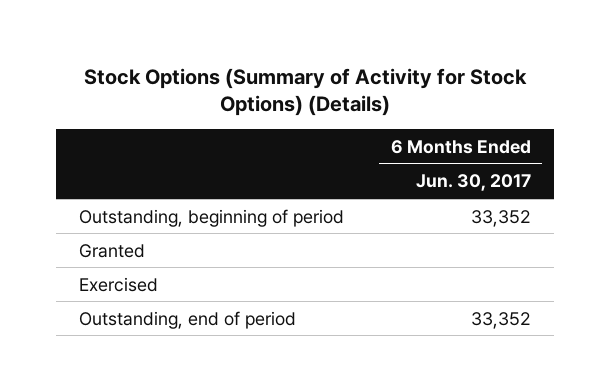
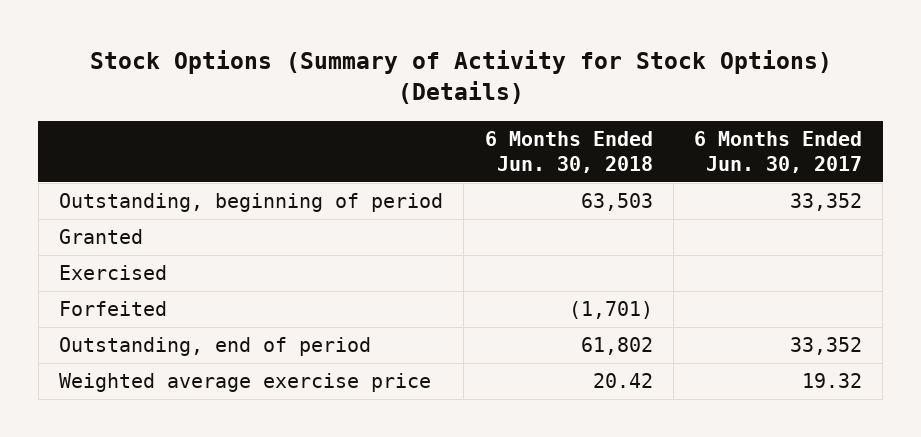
none -> [484,130,653,174] 6 Months Ended Jun. 30, 2018
none -> [58,301,167,317] Forfeited
none -> [58,373,431,393] Weighted average exercise price

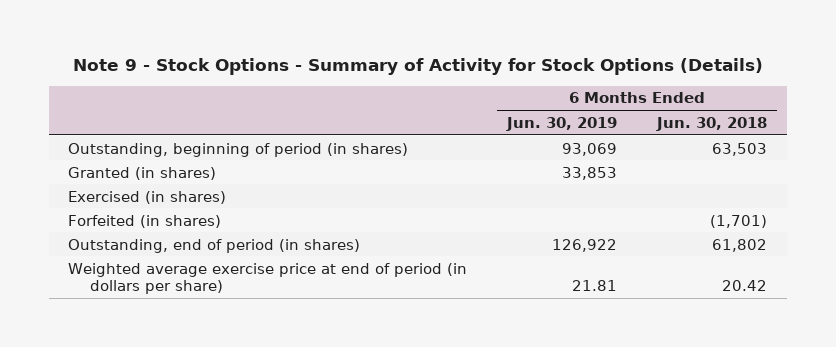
[89,50,832,105] Stock Options (Summary of Activity for Stock Options) (Details) -> [72,58,763,76] Note 9 - Stock Options - Summary of Activity for Stock Options (Details)
[694,130,863,174] 6 Months Ended Jun. 30, 2017 -> none
none -> [506,116,618,131] Jun. 30, 2019
[58,193,443,213] Outstanding, beginning of period -> [68,142,409,157] Outstanding, beginning of period (in shares)
[58,229,143,245] Granted -> [68,166,217,180] Granted (in shares)
[58,265,167,281] Exercised -> [68,190,227,204] Exercised (in shares)
[58,301,167,317] Forfeited -> [68,214,222,228] Forfeited (in shares)
[58,337,371,357] Outstanding, end of period -> [68,238,361,253] Outstanding, end of period (in shares)
[58,373,431,393] Weighted average exercise price -> [68,262,468,295] Weighted average exercise price at end of period (in dollars per share)

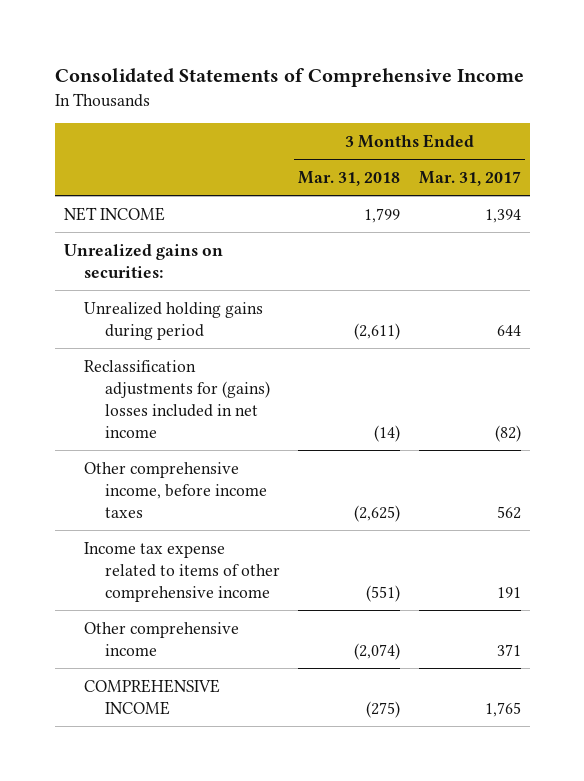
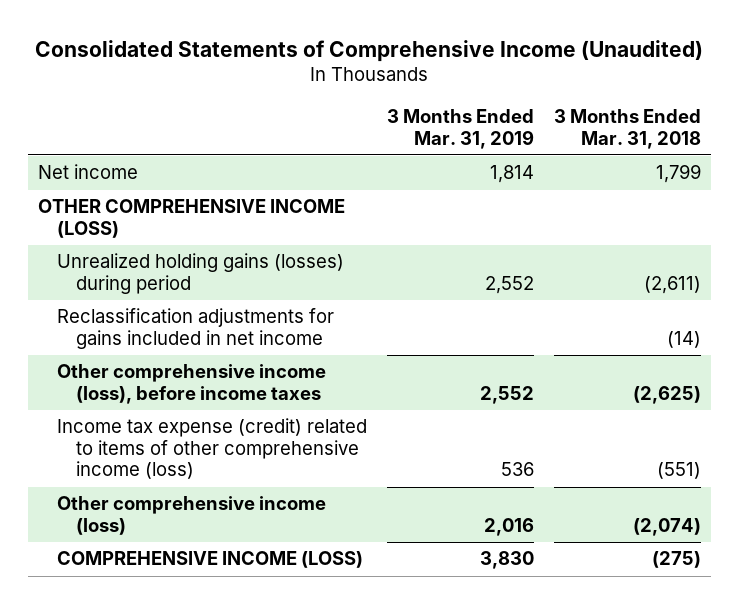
[54,67,524,87] Consolidated Statements of Comprehensive Income -> [35,39,704,62] Consolidated Statements of Comprehensive Income (Unaudited)
[418,170,521,186] Mar. 31, 2017 -> none
none -> [386,109,534,149] 3 Months Ended Mar. 31, 2019
[63,206,165,221] NET INCOME -> [38,164,139,180] Net income
[63,243,223,278] Unrealized gains on securities: -> [38,199,346,238] OTHER COMPREHENSIVE INCOME (LOSS)
[84,301,264,340] Unrealized holding gains during period -> [57,253,345,294] Unrealized holding gains (losses) during period
[84,359,271,439] Reclassification adjustments for (gains) losses included in net income -> [57,308,335,349] Reclassification adjustments for gains included in net income
[84,461,268,519] Other comprehensive income, before income taxes -> [57,364,327,404] Other comprehensive income (loss), before income taxes
[84,541,281,603] Income tax expense related to items of other comprehensive income -> [57,418,368,480] Income tax expense (credit) related to items of other comprehensive income (loss)
[84,621,240,656] Other comprehensive income -> [57,496,327,535] Other comprehensive income (loss)
[84,678,221,715] COMPREHENSIVE INCOME -> [57,551,364,569] COMPREHENSIVE INCOME (LOSS)

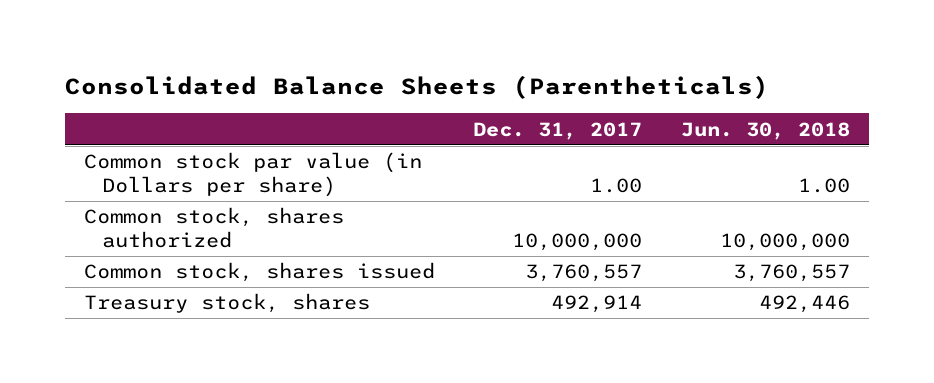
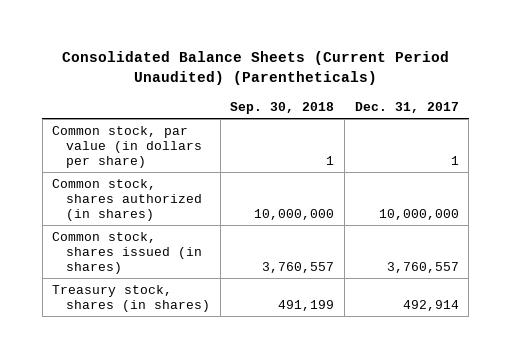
[64,75,769,100] Consolidated Balance Sheets (Parentheticals) -> [61,50,449,85] Consolidated Balance Sheets (Current Period Unaudited) (Parentheticals)
[680,121,850,140] Jun. 30, 2018 -> none
none -> [230,101,335,114] Sep. 30, 2018
[84,152,423,197] Common stock par value (in Dollars per share) -> [52,125,203,168] Common stock, par value (in dollars per share)
[590,177,643,193] 1.00 -> [450,155,459,165] 1
[84,207,345,248] Common stock, shares authorized -> [52,178,203,221] Common stock, shares authorized (in shares)
[84,262,436,283] Common stock, shares issued -> [52,231,203,274] Common stock, shares issued (in shares)
[84,293,371,314] Treasury stock, shares -> [52,284,211,312] Treasury stock, shares (in shares)

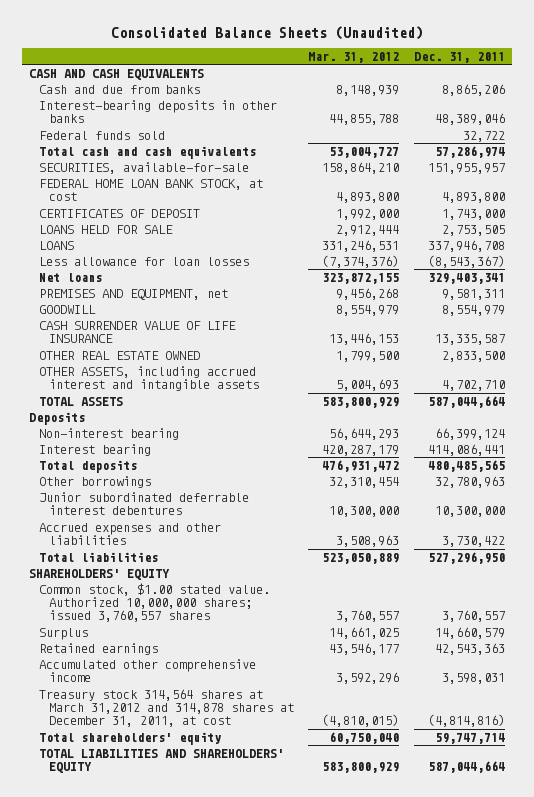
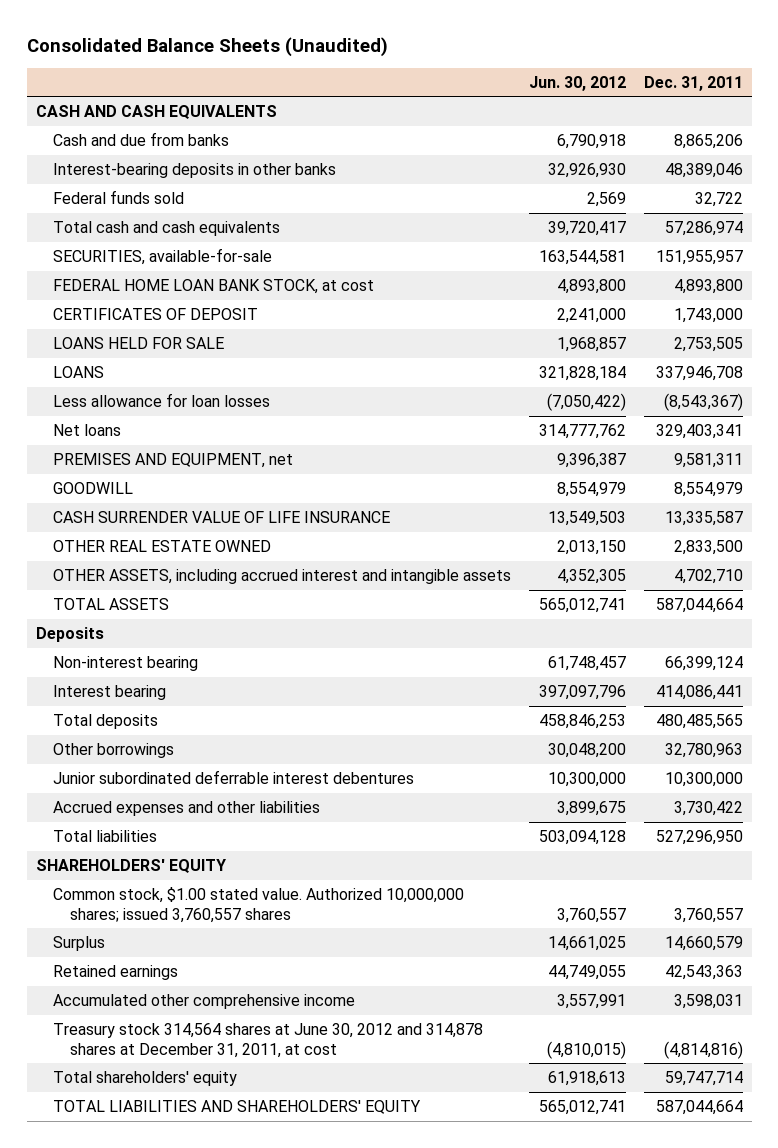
[308,51,400,63] Mar. 31, 2012 -> none
none -> [528,75,626,91] Jun. 30, 2012
[38,688,294,728] Treasury stock 314,564 shares at March 31,2012 and 314,878 shares at December 31, 2011, at cost -> [52,1023,483,1058] Treasury stock 314,564 shares at June 30, 2012 and 314,878 shares at December 31, 2011, at cost

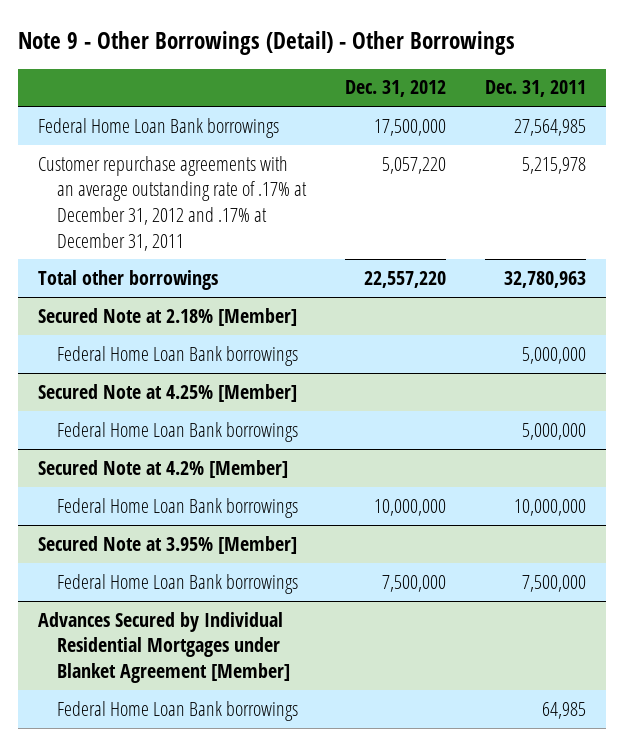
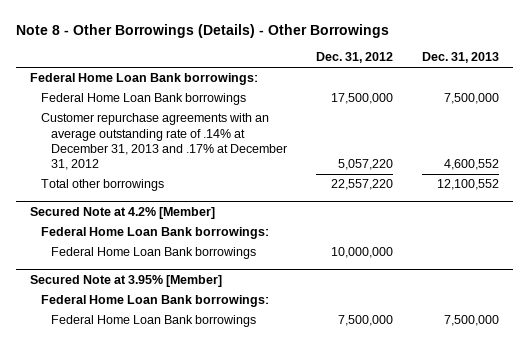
[18,30,516,55] Note 9 - Other Borrowings (Detail) - Other Borrowings -> [15,23,389,38] Note 8 - Other Borrowings (Details) - Other Borrowings
[485,80,587,98] Dec. 31, 2011 -> none
none -> [421,52,499,64] Dec. 31, 2013
none -> [29,73,258,86] Federal Home Loan Bank borrowings:
[37,155,308,251] Customer repurchase agreements with an average outstanding rate of .17% at December 31, 2012 and .17% at December 31, 2011 -> [40,113,288,170] Customer repurchase agreements with an average outstanding rate of .14% at December 31, 2013 and .17% at December 31, 2012
[37,307,297,326] Secured Note at 2.18% [Member] -> none
[57,345,299,366] Federal Home Loan Bank borrowings -> none
[37,383,297,402] Secured Note at 4.25% [Member] -> none
[57,421,299,442] Federal Home Loan Bank borrowings -> none
none -> [40,227,269,240] Federal Home Loan Bank borrowings:
none -> [40,295,269,308] Federal Home Loan Bank borrowings:
[37,611,291,683] Advances Secured by Individual Residential Mortgages under Blanket Agreement [Member] -> none
[57,700,299,721] Federal Home Loan Bank borrowings -> none

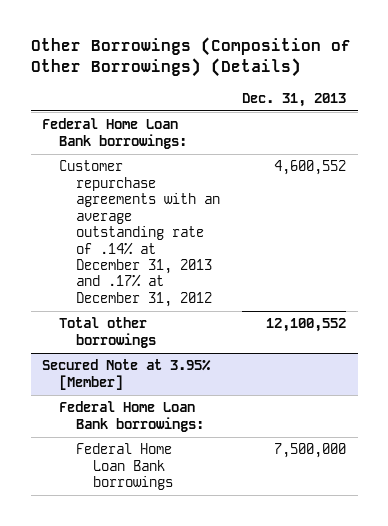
[15,23,389,38] Note 8 - Other Borrowings (Details) - Other Borrowings -> [30,37,351,78] Other Borrowings (Composition of Other Borrowings) (Details)
[316,52,394,64] Dec. 31, 2012 -> none
[40,93,246,106] Federal Home Loan Bank borrowings -> none
[29,206,215,219] Secured Note at 4.2% [Member] -> none
[40,227,269,240] Federal Home Loan Bank borrowings: -> none
[51,247,257,260] Federal Home Loan Bank borrowings -> none

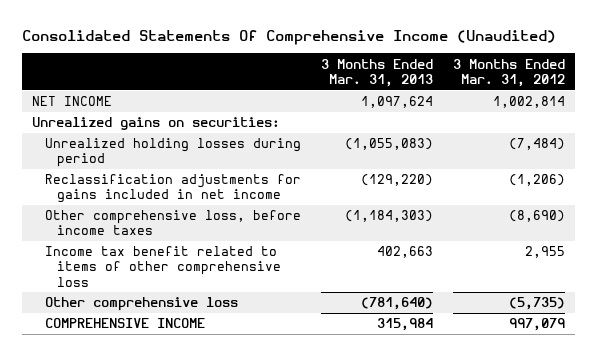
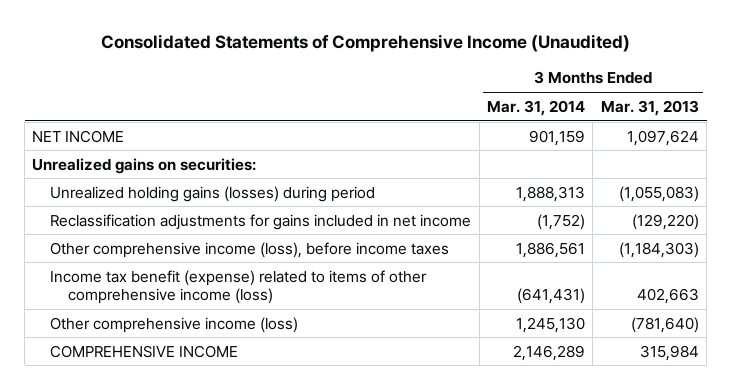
[21,29,556,45] Consolidated Statements Of Comprehensive Income (Unaudited) -> [100,34,630,53] Consolidated Statements of Comprehensive Income (Unaudited)
[452,58,565,87] 3 Months Ended Mar. 31, 2012 -> none
none -> [487,99,586,116] Mar. 31, 2014
[44,138,301,168] Unrealized holding losses during period -> [50,185,376,202] Unrealized holding gains (losses) during period
[44,210,301,236] Other comprehensive loss, before income taxes -> [50,241,450,258] Other comprehensive income (loss), before income taxes
[44,246,282,287] Income tax benefit related to items of other comprehensive loss -> [50,269,428,304] Income tax benefit (expense) related to items of other comprehensive income (loss)
[44,297,238,312] Other comprehensive loss -> [50,316,299,333] Other comprehensive income (loss)

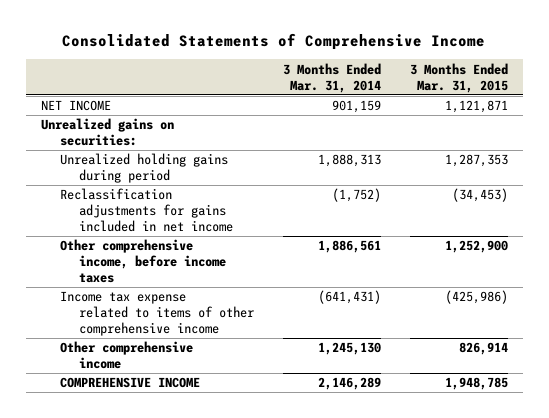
[100,34,630,53] Consolidated Statements of Comprehensive Income (Unaudited) -> [62,33,486,51] Consolidated Statements of Comprehensive Income
[600,99,699,116] Mar. 31, 2013 -> none
none -> [410,62,509,93] 3 Months Ended Mar. 31, 2015
[50,185,376,202] Unrealized holding gains (losses) during period -> [59,153,228,184] Unrealized holding gains during period
[50,241,450,258] Other comprehensive income (loss), before income taxes -> [59,239,226,284] Other comprehensive income, before income taxes
[50,269,428,304] Income tax benefit (expense) related to items of other comprehensive income (loss) -> [59,291,254,337] Income tax expense related to items of other comprehensive income
[50,316,299,333] Other comprehensive income (loss) -> [59,341,193,370] Other comprehensive income

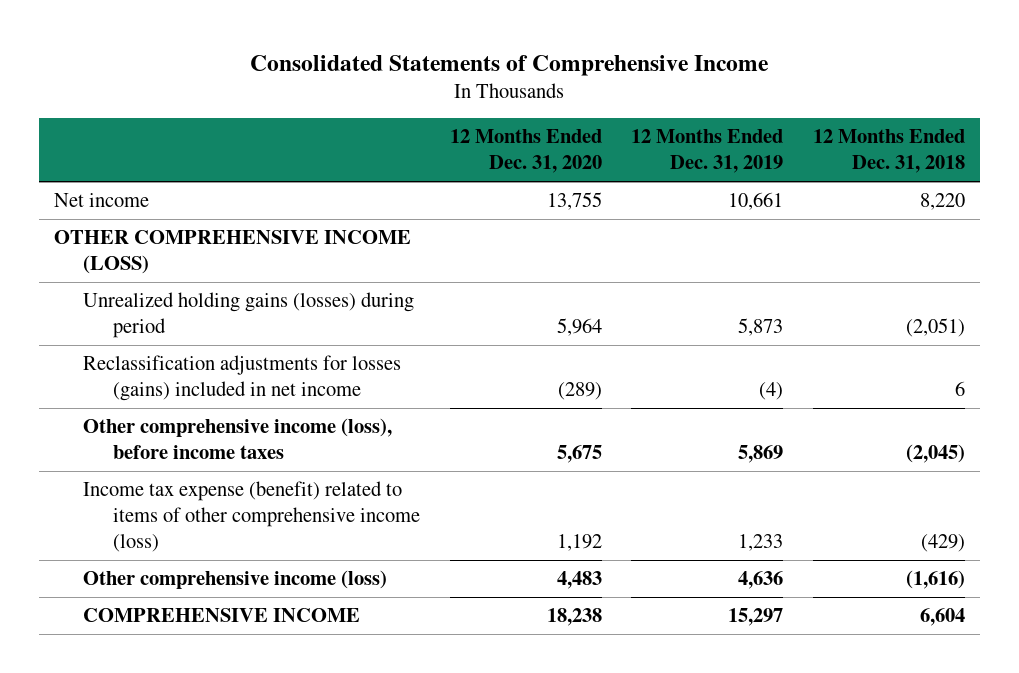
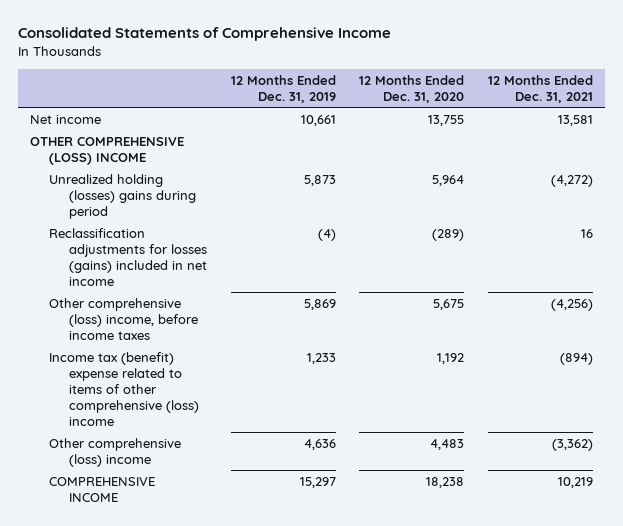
[812,129,965,174] 12 Months Ended Dec. 31, 2018 -> none
none -> [488,75,594,104] 12 Months Ended Dec. 31, 2021
[53,230,411,275] OTHER COMPREHENSIVE INCOME (LOSS) -> [29,136,184,165] OTHER COMPREHENSIVE (LOSS) INCOME
[83,292,415,339] Unrealized holding gains (losses) during period -> [49,173,196,219] Unrealized holding (losses) gains during period
[83,418,393,460] Other comprehensive income (loss), before income taxes -> [49,297,198,340] Other comprehensive (loss) income, before income taxes
[83,481,420,553] Income tax expense (benefit) related to items of other comprehensive income (loss) -> [49,351,199,427] Income tax (benefit) expense related to items of other comprehensive (loss) income
[83,570,388,590] Other comprehensive income (loss) -> [49,437,182,467] Other comprehensive (loss) income

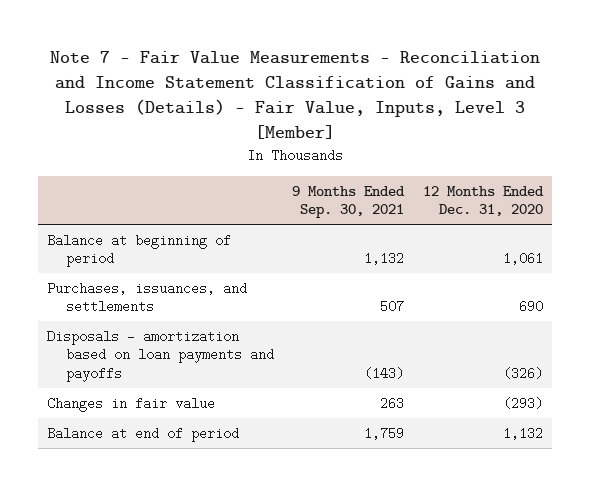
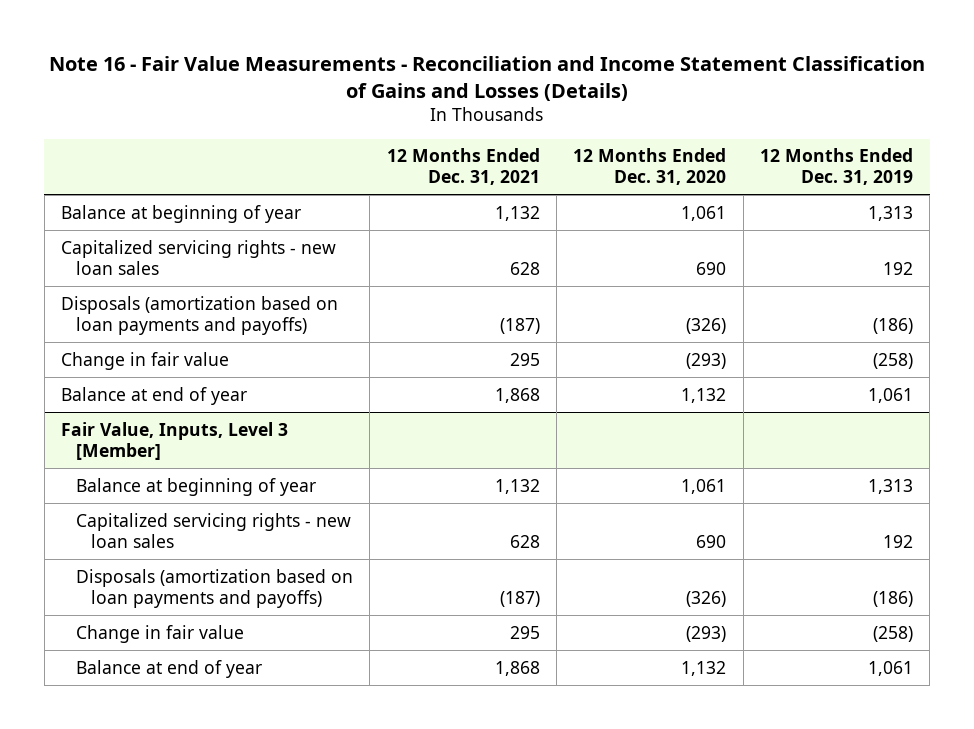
[49,50,540,140] Note 7 - Fair Value Measurements - Reconciliation and Income Statement Classification of Gains and Losses (Details) - Fair Value, Inputs, Level 3 [Member] -> [49,56,926,101] Note 16 - Fair Value Measurements - Reconciliation and Income Statement Classification of Gains and Losses (Details)
[292,185,406,219] 9 Months Ended Sep. 30, 2021 -> none
none -> [386,148,540,186] 12 Months Ended Dec. 31, 2021
none -> [760,148,914,186] 12 Months Ended Dec. 31, 2019
[46,233,231,268] Balance at beginning of period -> [61,204,302,223] Balance at beginning of year
[46,281,247,314] Purchases, issuances, and settlements -> [61,239,337,275] Capitalized servicing rights - new loan sales
[46,329,274,383] Disposals - amortization based on loan payments and payoffs -> [61,295,339,335] Disposals (amortization based on loan payments and payoffs)
[46,396,215,412] Changes in fair value -> [61,351,230,370] Change in fair value
[46,426,239,442] Balance at end of period -> [61,386,248,405] Balance at end of year
none -> [61,421,289,460] Fair Value, Inputs, Level 3 [Member]
none -> [76,477,317,496] Balance at beginning of year
none -> [76,512,352,548] Capitalized servicing rights - new loan sales
none -> [76,568,354,608] Disposals (amortization based on loan payments and payoffs)
none -> [76,624,245,643] Change in fair value
none -> [76,659,263,678] Balance at end of year

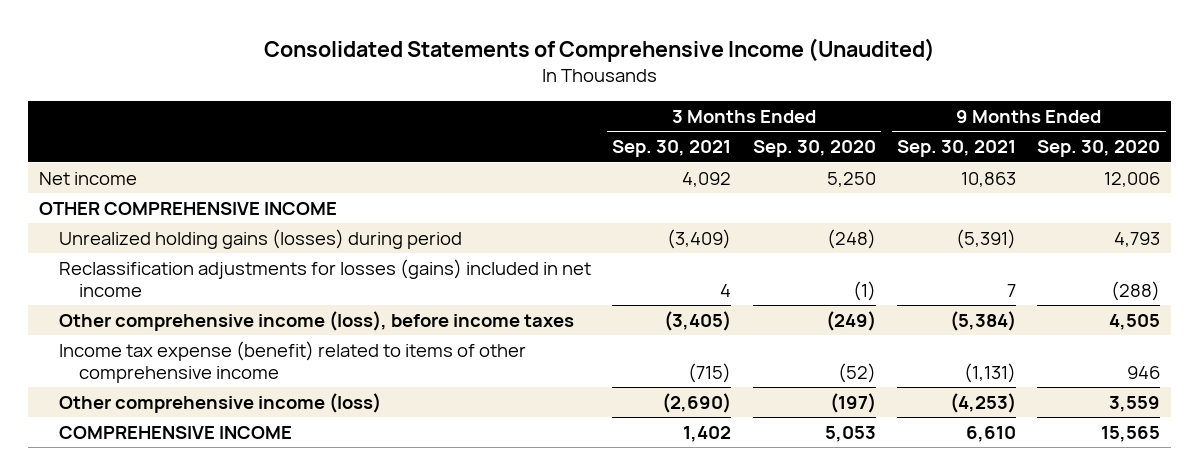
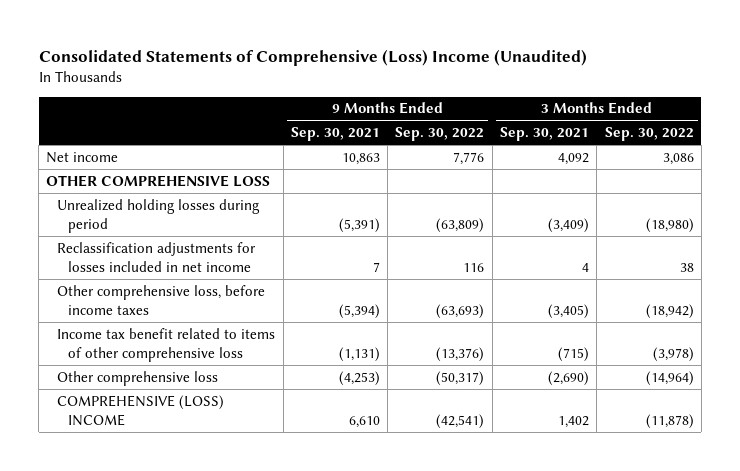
[263,38,935,63] Consolidated Statements of Comprehensive Income (Unaudited) -> [38,48,587,66] Consolidated Statements of Comprehensive (Loss) Income (Unaudited)
[752,140,876,158] Sep. 30, 2020 -> none
[1037,140,1161,158] Sep. 30, 2020 -> none
none -> [395,127,485,142] Sep. 30, 2022
none -> [604,127,694,142] Sep. 30, 2022
[38,201,337,215] OTHER COMPREHENSIVE INCOME -> [46,174,271,187] OTHER COMPREHENSIVE LOSS
[58,228,462,249] Unrealized holding gains (losses) during period -> [57,198,261,233] Unrealized holding losses during period
[58,258,591,297] Reclassification adjustments for losses (gains) included in net income -> [57,241,257,272] Reclassification adjustments for losses included in net income
[58,310,574,331] Other comprehensive income (loss), before income taxes -> [57,284,266,315] Other comprehensive loss, before income taxes
[949,310,1016,331] (5,384) -> [338,303,380,319] (5,394)
[58,340,526,383] Income tax expense (benefit) related to items of other comprehensive income -> [57,327,276,362] Income tax benefit related to items of other comprehensive loss
[58,392,381,413] Other comprehensive income (loss) -> [57,370,219,386] Other comprehensive loss
[58,425,292,439] COMPREHENSIVE INCOME -> [57,394,225,426] COMPREHENSIVE (LOSS) INCOME

